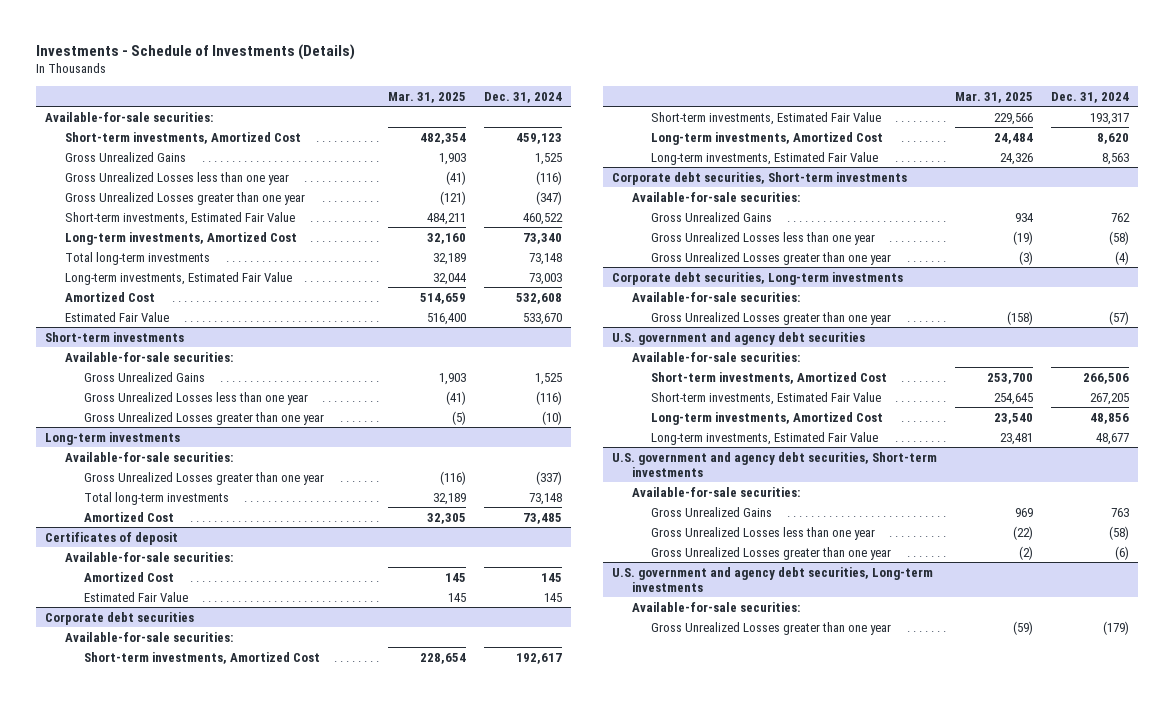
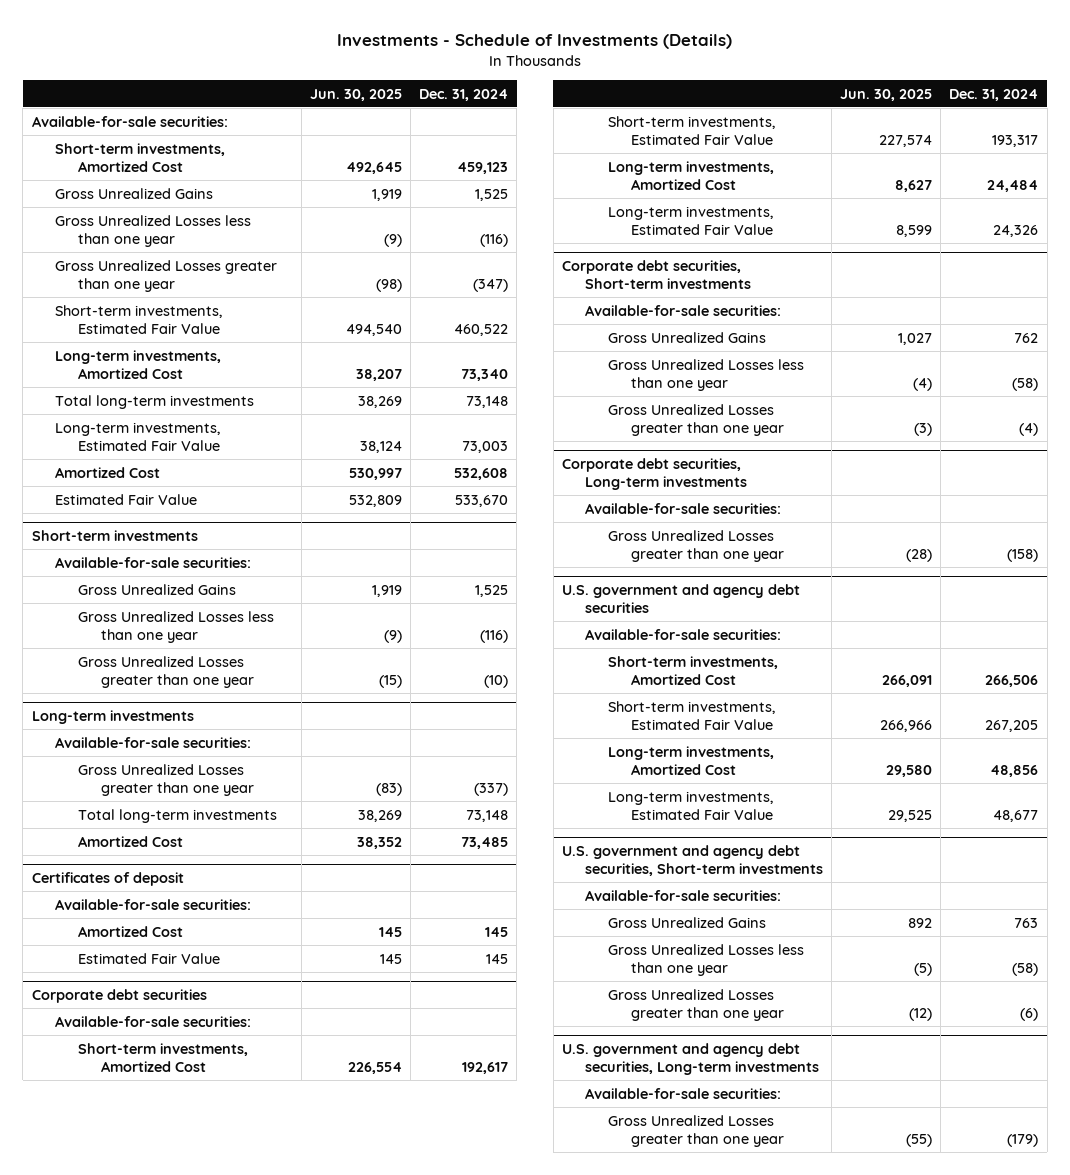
[387,91,466,103] Mar. 31, 2025 -> none
none -> [309,88,402,101] Jun. 30, 2025
[1096,132,1129,144] 8,620 -> [987,179,1039,192] 24,484
[1101,152,1129,165] 8,563 -> [993,224,1039,237] 24,326
[1108,310,1129,325] (57) -> [1007,548,1039,562] (158)

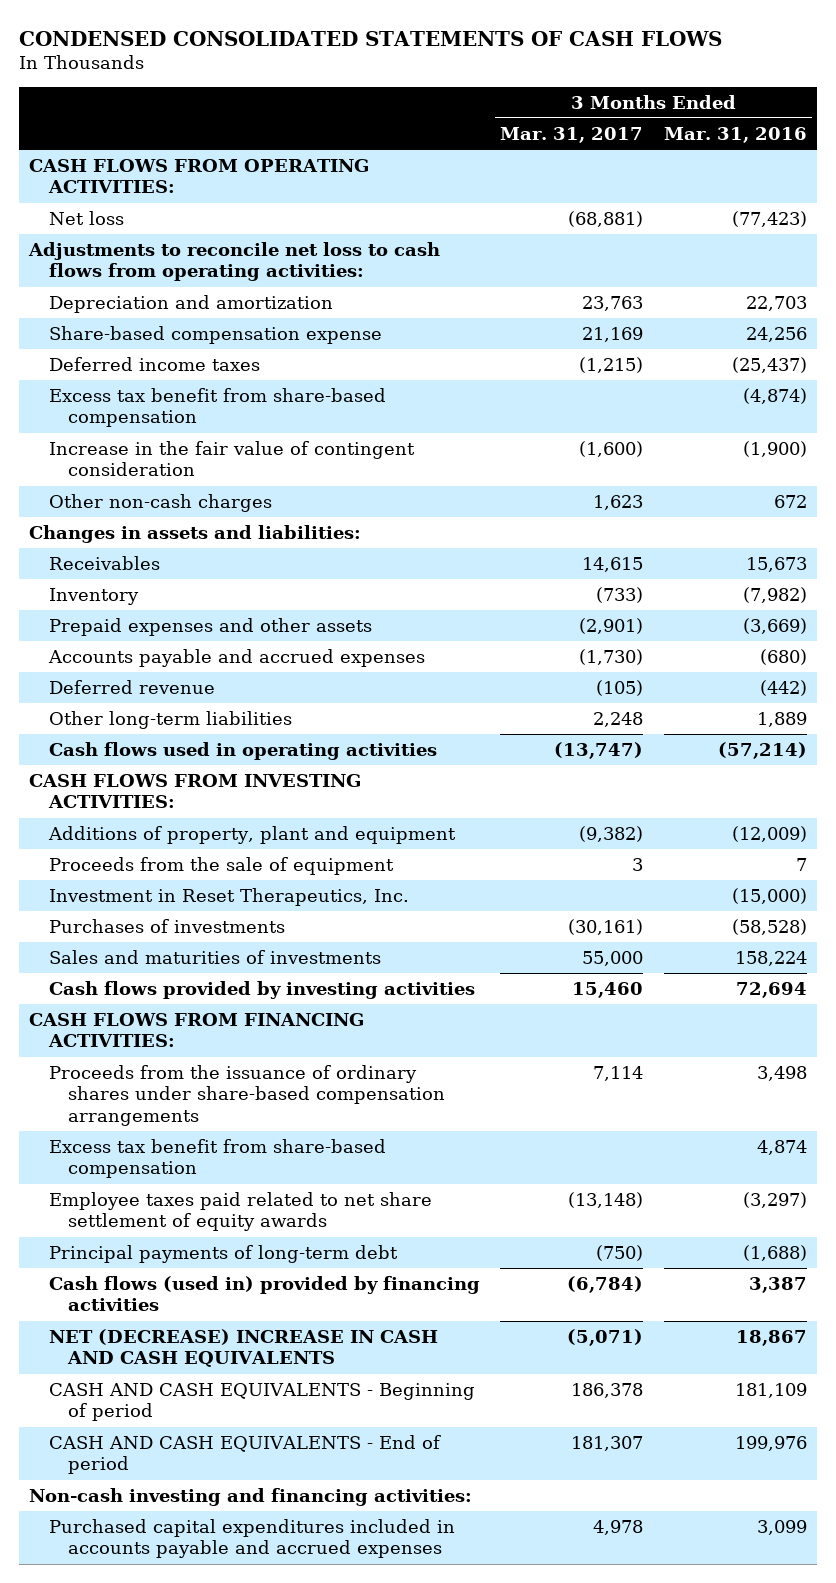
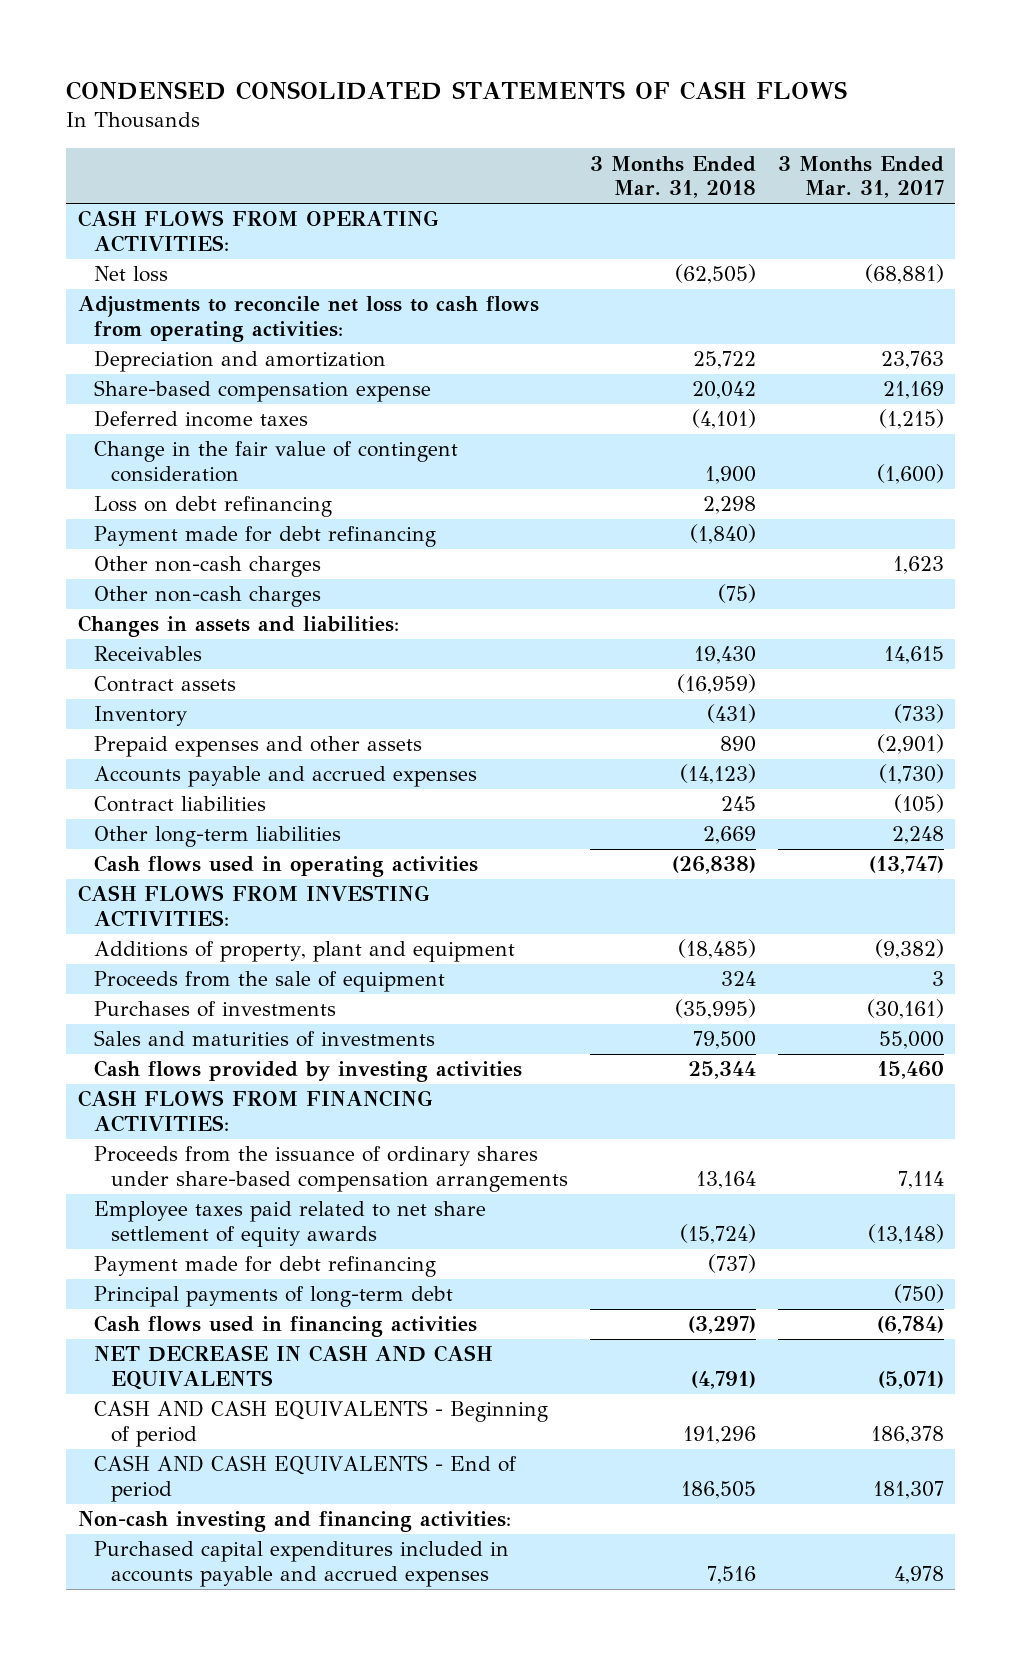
[664,126,808,143] Mar. 31, 2016 -> none
none -> [589,155,756,199] 3 Months Ended Mar. 31, 2018
[48,387,386,428] Excess tax benefit from share-based compensation -> none
[48,440,415,477] Increase in the fair value of contingent consideration -> [94,441,459,482] Change in the fair value of contingent consideration
none -> [94,496,333,518] Loss on debt refinancing
none -> [94,526,437,548] Payment made for debt refinancing
none -> [94,586,322,608] Other non-cash charges
none -> [94,676,237,693] Contract assets
[48,679,215,694] Deferred revenue -> none
none -> [94,796,267,813] Contract liabilities
[48,887,409,906] Investment in Reset Therapeutics, Inc. -> none
[48,1138,386,1179] Excess tax benefit from share-based compensation -> none
none -> [94,1256,437,1278] Payment made for debt refinancing
[48,1275,480,1312] Cash flows (used in) provided by financing activities -> [94,1315,478,1338] Cash flows used in financing activities
[48,1328,438,1368] NET (DECREASE) INCREASE IN CASH AND CASH EQUIVALENTS -> [94,1345,494,1390] NET DECREASE IN CASH AND CASH EQUIVALENTS

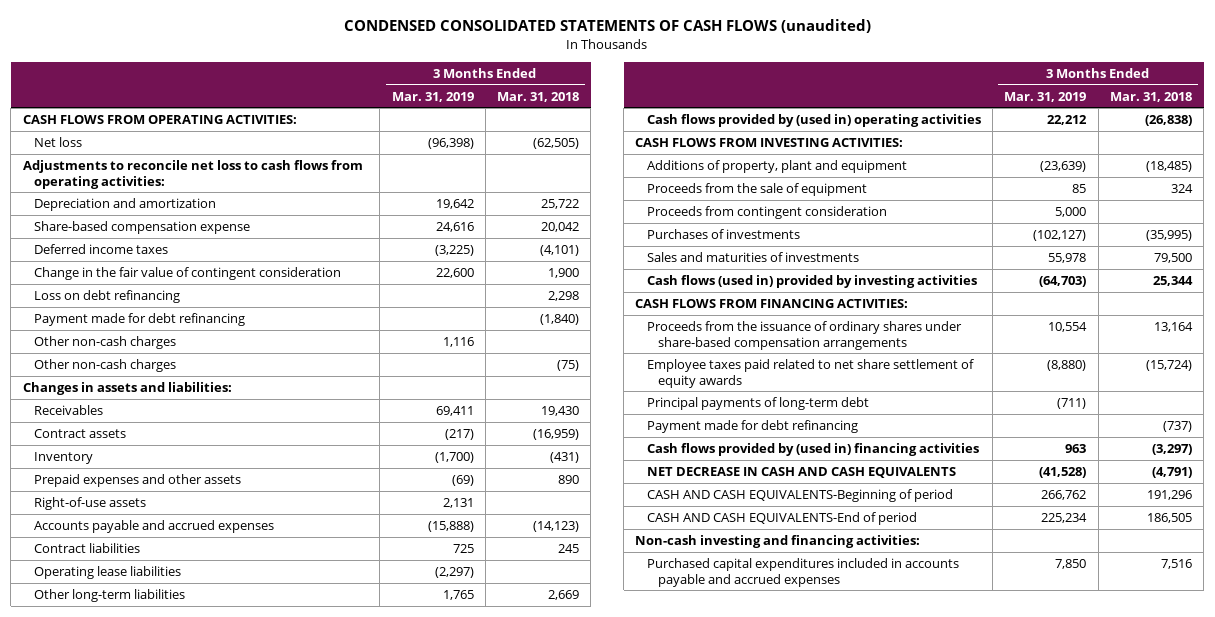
[66,81,848,101] CONDENSED CONSOLIDATED STATEMENTS OF CASH FLOWS -> [344,19,872,34] CONDENSED CONSOLIDATED STATEMENTS OF CASH FLOWS (unaudited)
[778,155,945,199] 3 Months Ended Mar. 31, 2017 -> none
none -> [391,91,474,102] Mar. 31, 2019
none -> [34,496,147,510] Right-of-use assets
none -> [34,565,182,579] Operating lease liabilities
[94,855,479,878] Cash flows used in operating activities -> [646,113,981,127] Cash flows provided by (used in) operating activities
none -> [646,205,887,219] Proceeds from contingent consideration
[94,1060,523,1083] Cash flows provided by investing activities -> [646,274,977,288] Cash flows (used in) provided by investing activities
[94,1256,437,1278] Payment made for debt refinancing -> [646,419,858,433] Payment made for debt refinancing
[94,1315,478,1338] Cash flows used in financing activities -> [646,442,979,456] Cash flows provided by (used in) financing activities
[94,1400,549,1447] CASH AND CASH EQUIVALENTS - Beginning of period -> [646,488,953,502] CASH AND CASH EQUIVALENTS-Beginning of period
[94,1455,518,1502] CASH AND CASH EQUIVALENTS - End of period -> [646,511,917,525] CASH AND CASH EQUIVALENTS-End of period

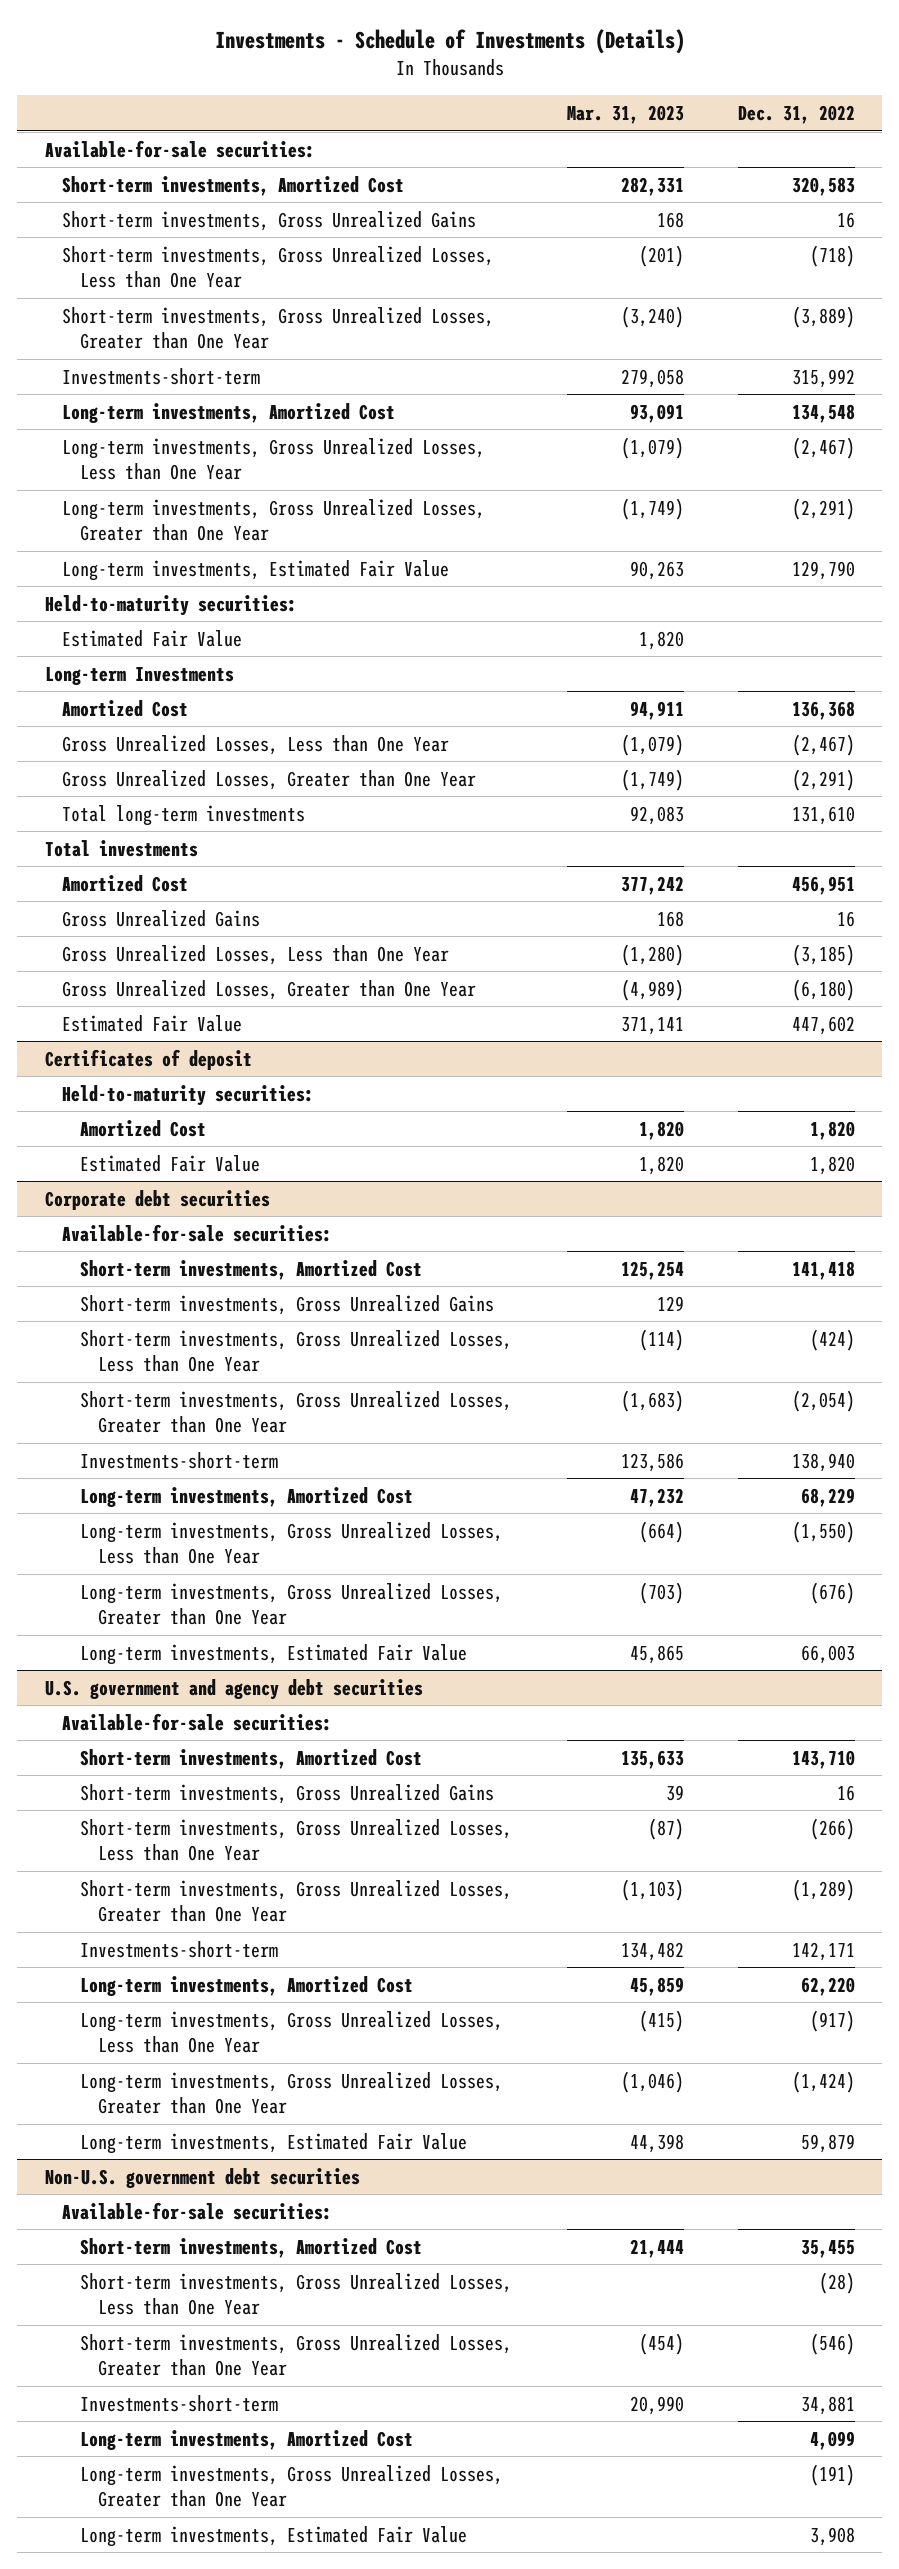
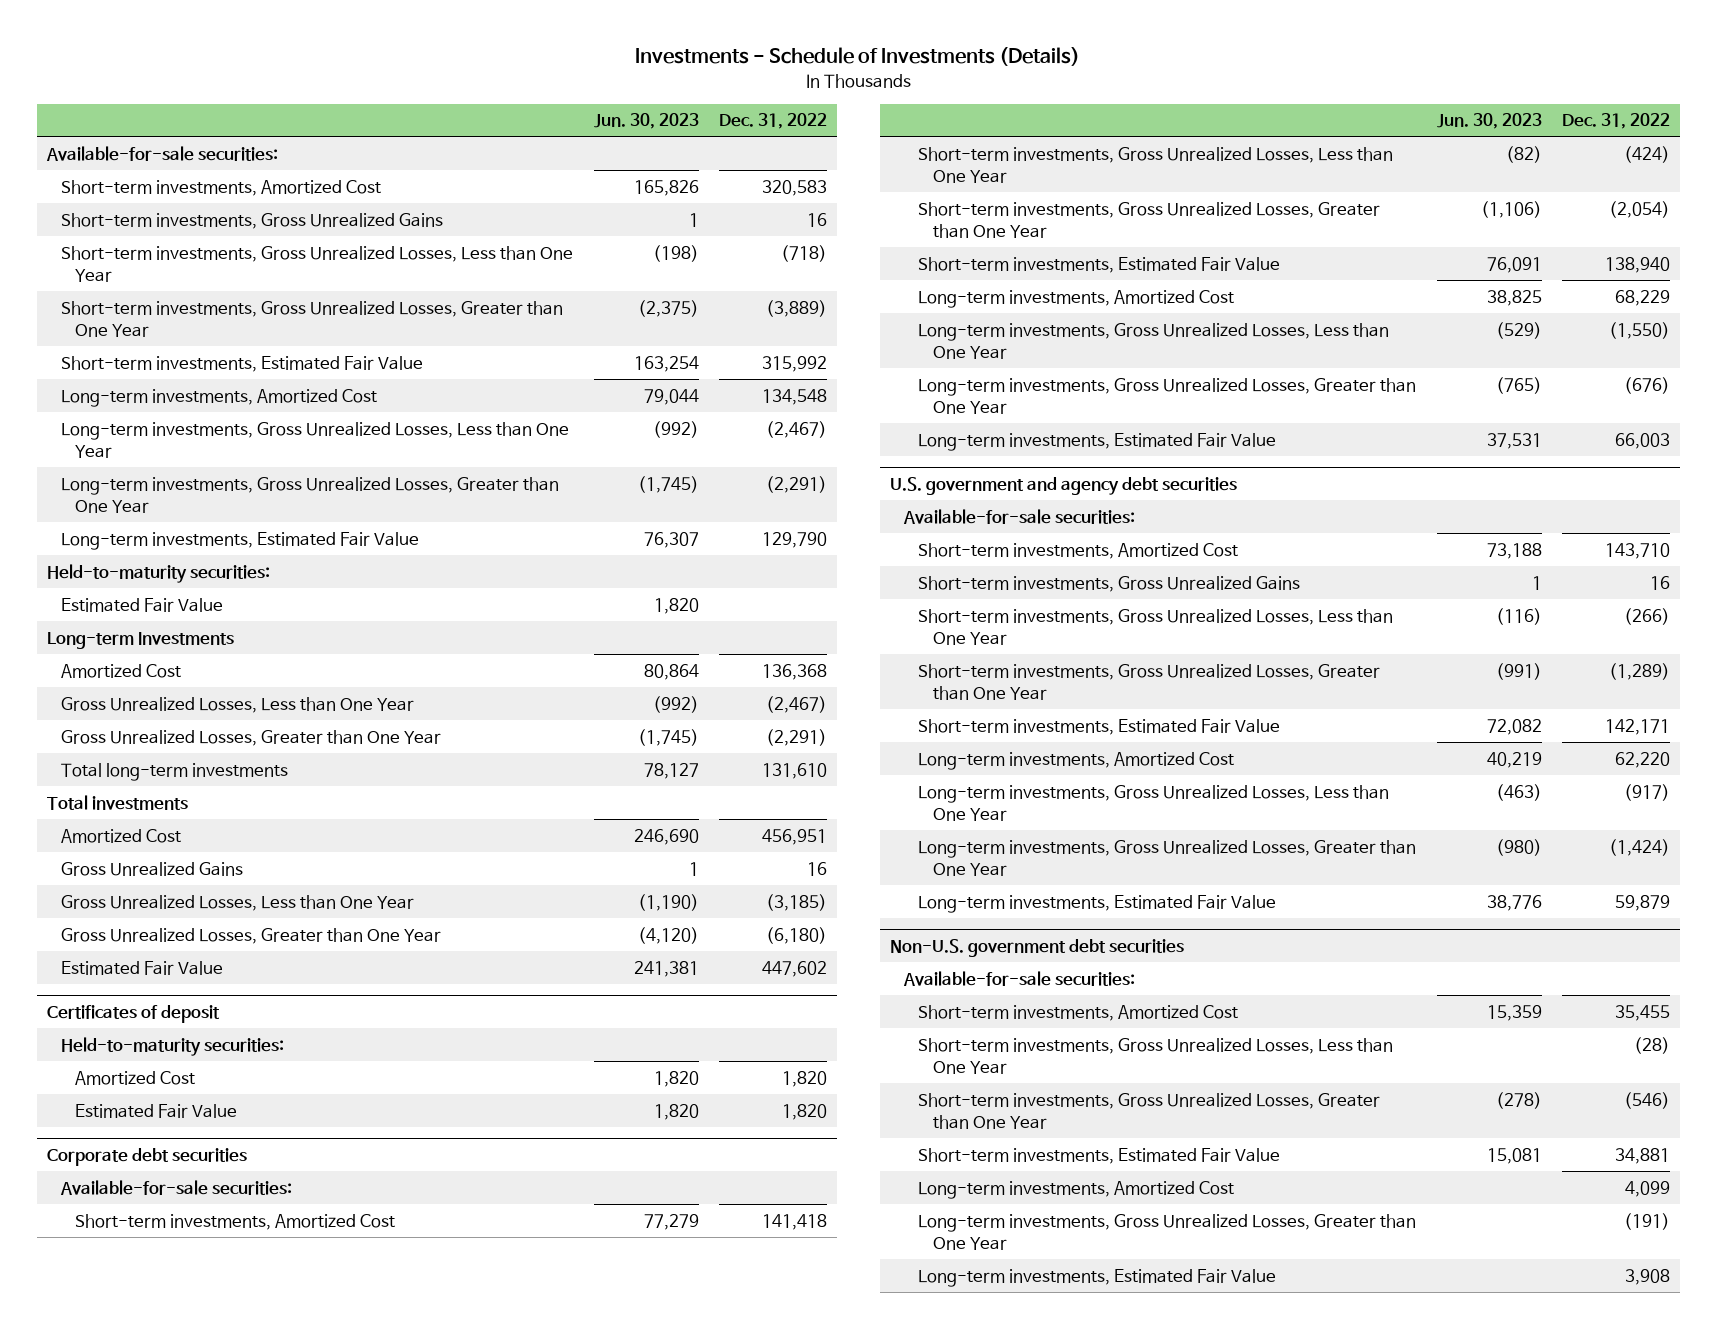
[566,104,684,124] Mar. 31, 2023 -> none
none -> [593,113,699,130] Jun. 30, 2023
[62,367,261,385] Investments-short-term -> [61,355,424,372] Short-term investments, Estimated Fair Value
[80,1294,495,1315] Short-term investments, Gross Unrealized Gains -> none
[80,1451,279,1469] Investments-short-term -> [918,256,1281,273] Short-term investments, Estimated Fair Value
[80,1940,279,1958] Investments-short-term -> [918,718,1281,735] Short-term investments, Estimated Fair Value
[80,2394,279,2412] Investments-short-term -> [918,1147,1281,1164] Short-term investments, Estimated Fair Value

